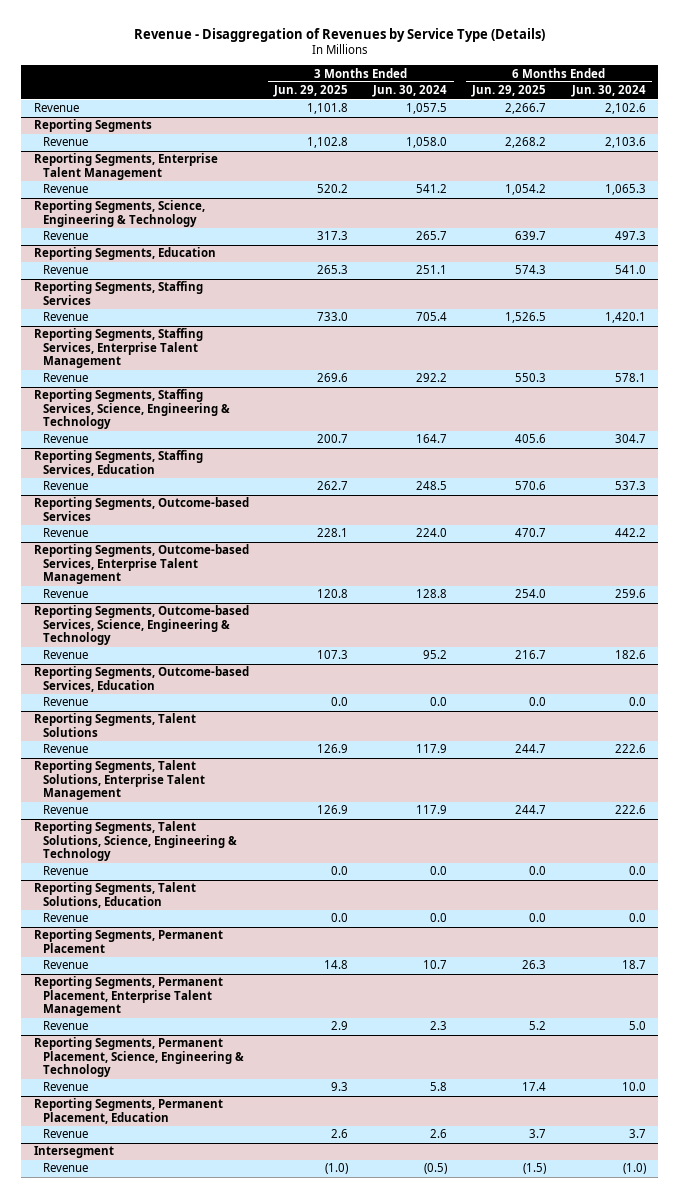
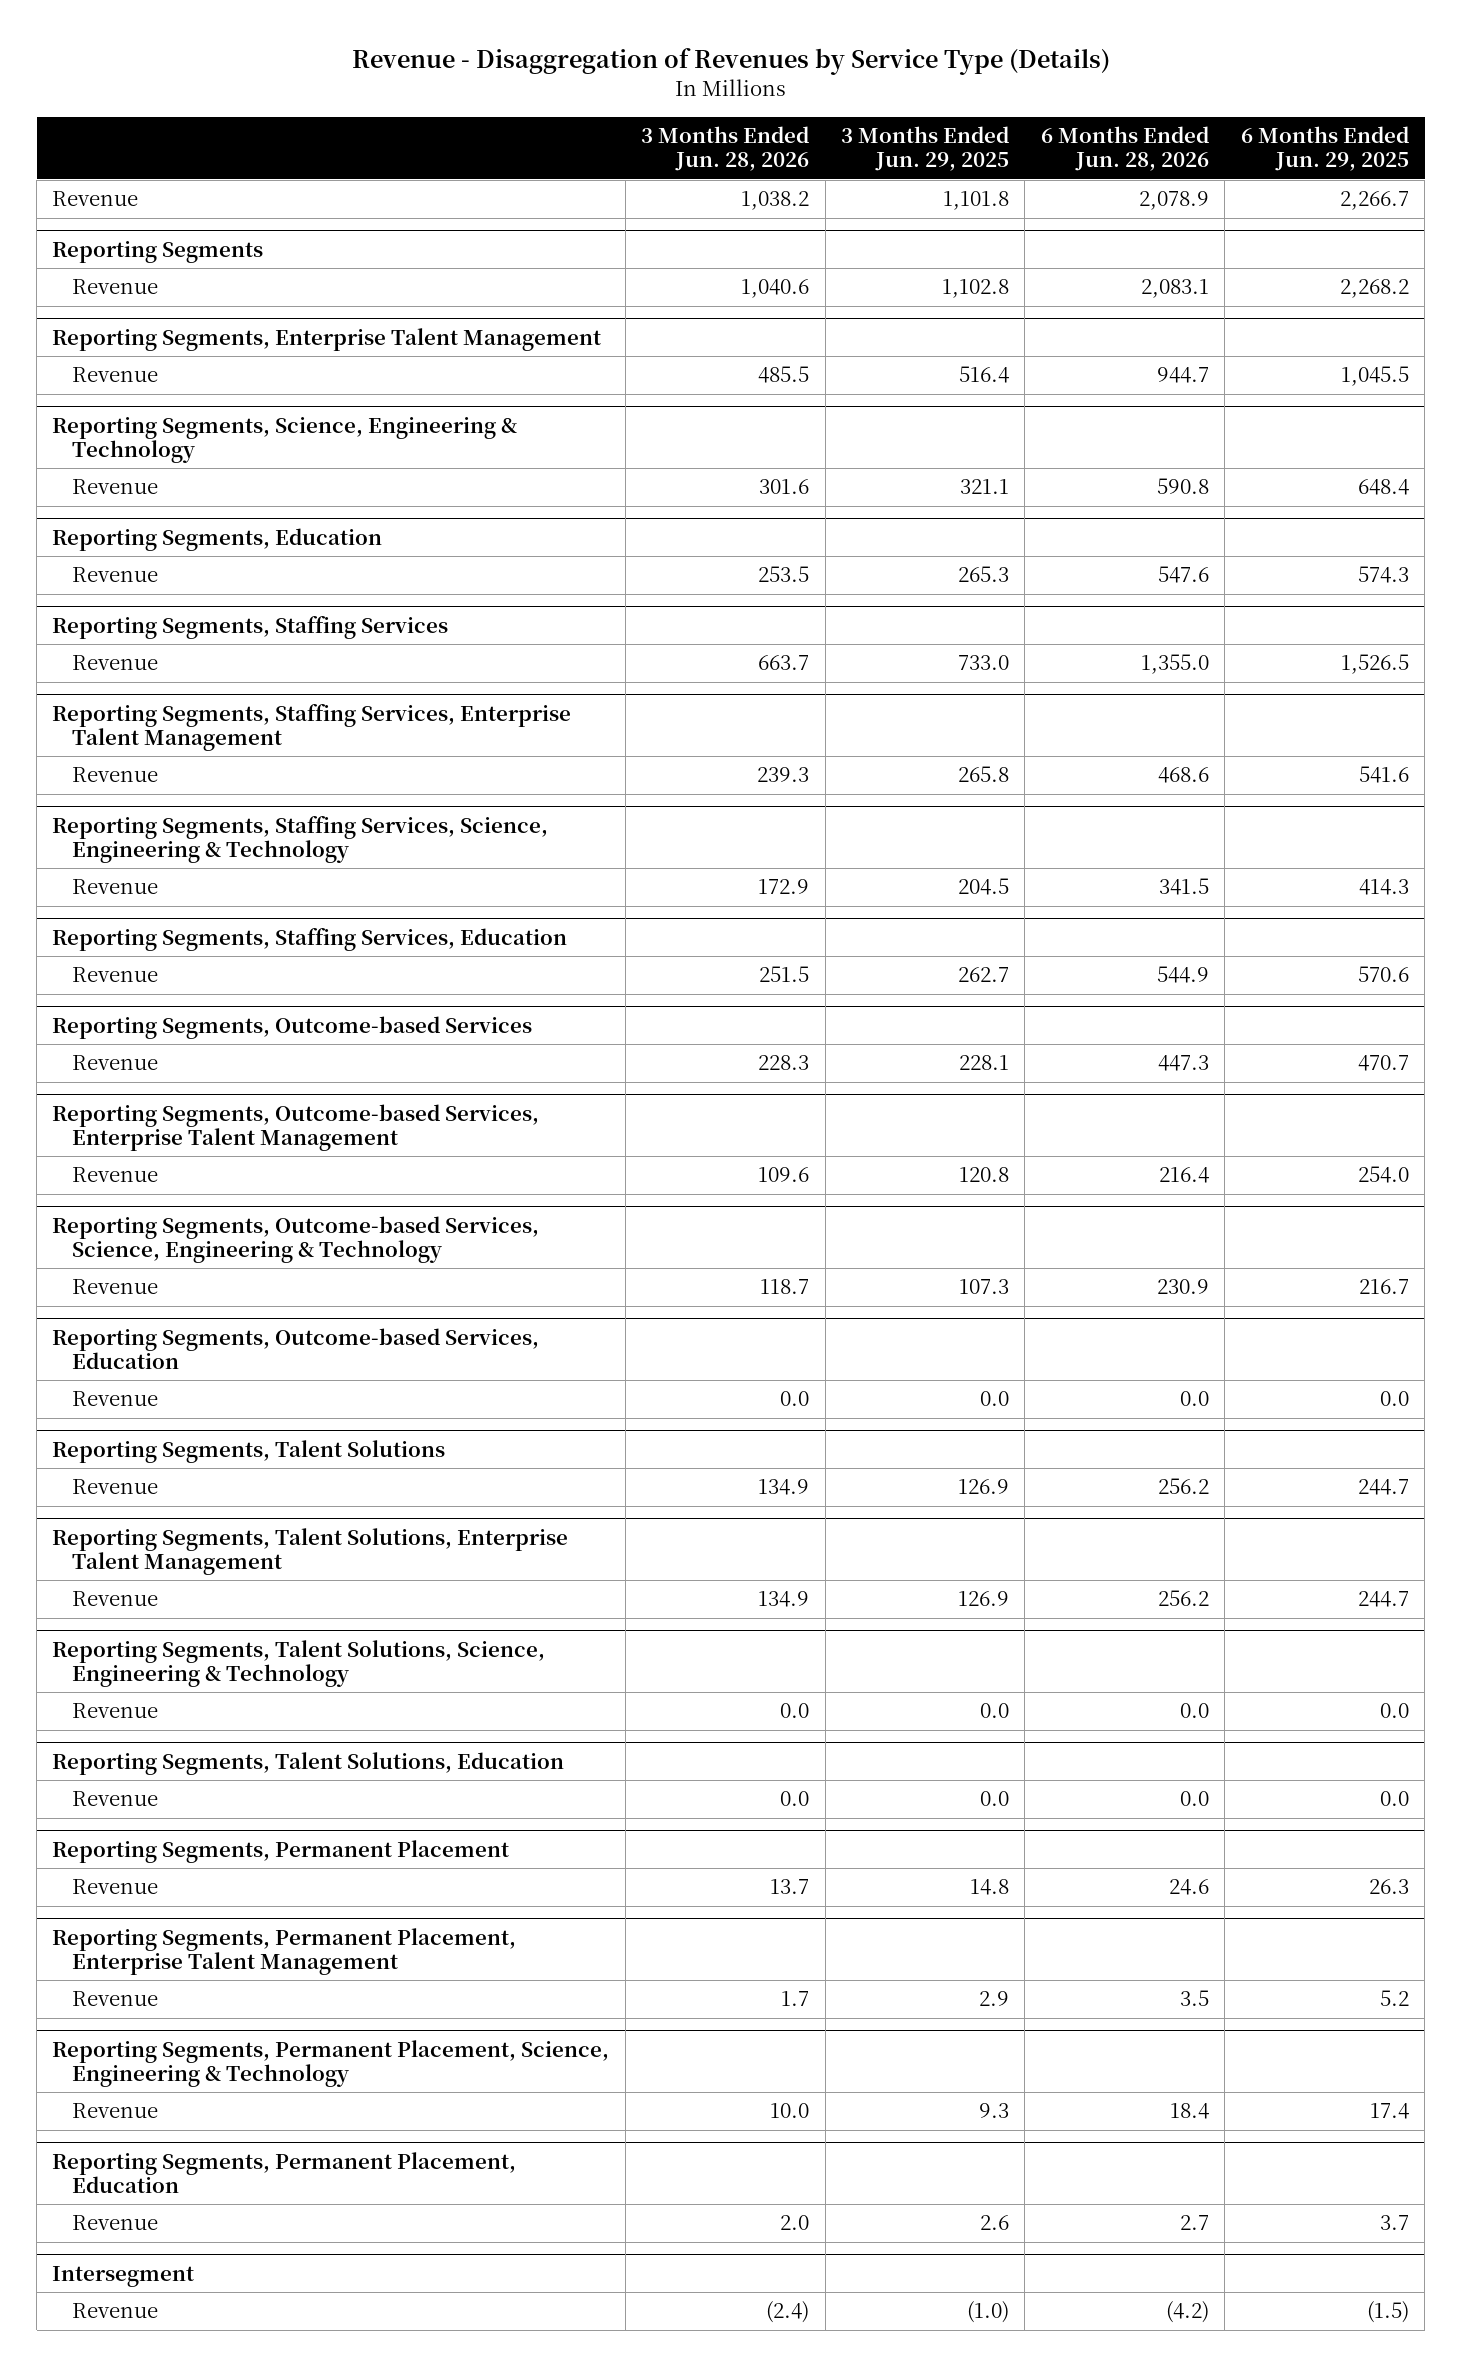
[372,85,448,98] Jun. 30, 2024 -> none
[570,85,646,98] Jun. 30, 2024 -> none
none -> [641,125,810,172] 3 Months Ended Jun. 28, 2026
none -> [1040,125,1209,172] 6 Months Ended Jun. 28, 2026
[316,184,348,194] 520.2 -> [959,366,1010,384] 516.4
[505,184,547,196] 1,054.2 -> [1340,366,1409,387] 1,045.5
[316,231,348,241] 317.3 -> [960,479,1010,495] 321.1
[515,231,547,241] 639.7 -> [1357,479,1409,496] 648.4
[316,373,348,383] 269.6 -> [958,766,1010,783] 265.8
[515,373,547,383] 550.3 -> [1358,766,1409,784] 541.6
[316,434,348,444] 200.7 -> [958,878,1010,896] 204.5
[515,434,547,444] 405.6 -> [1358,879,1409,896] 414.3

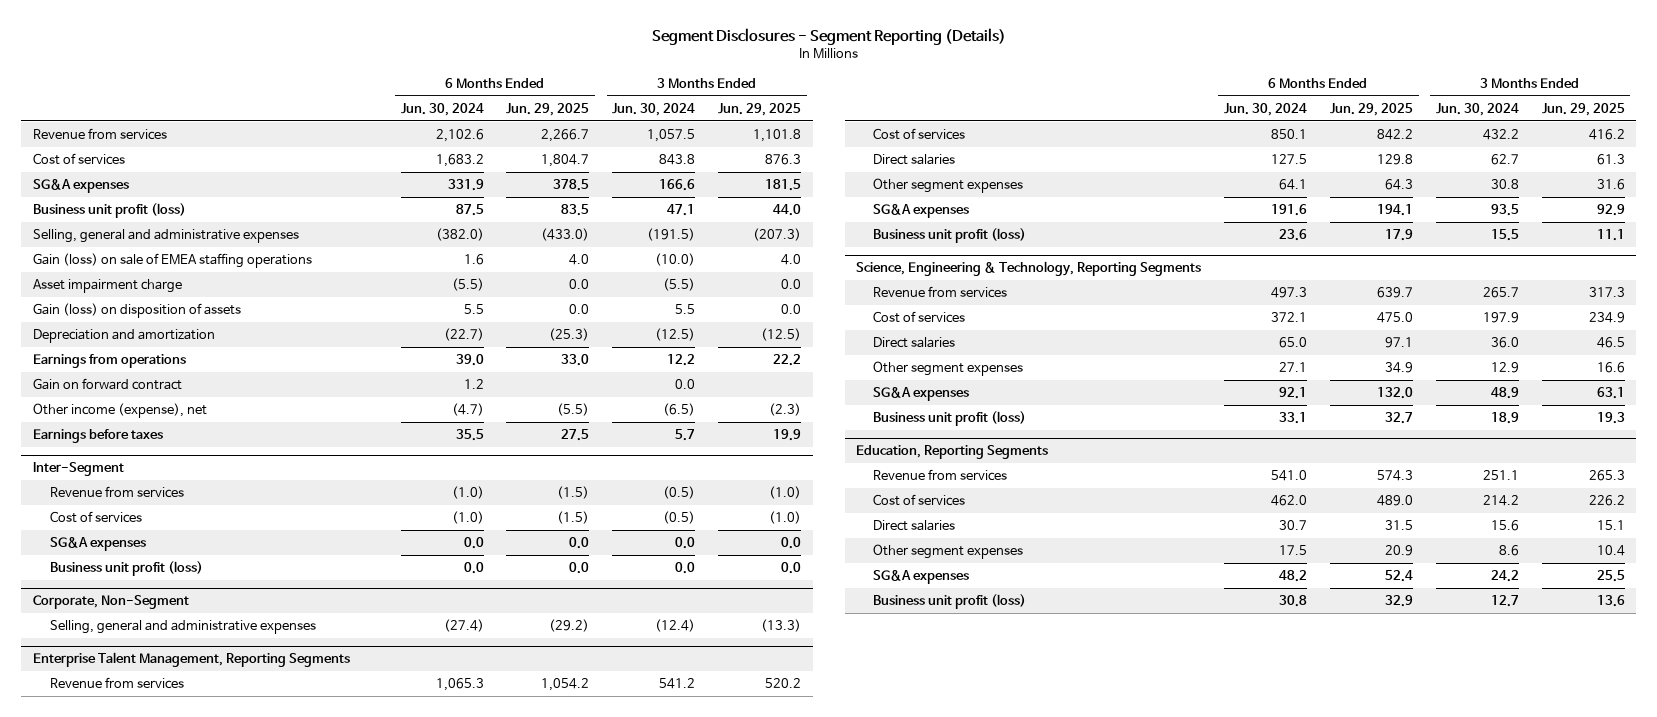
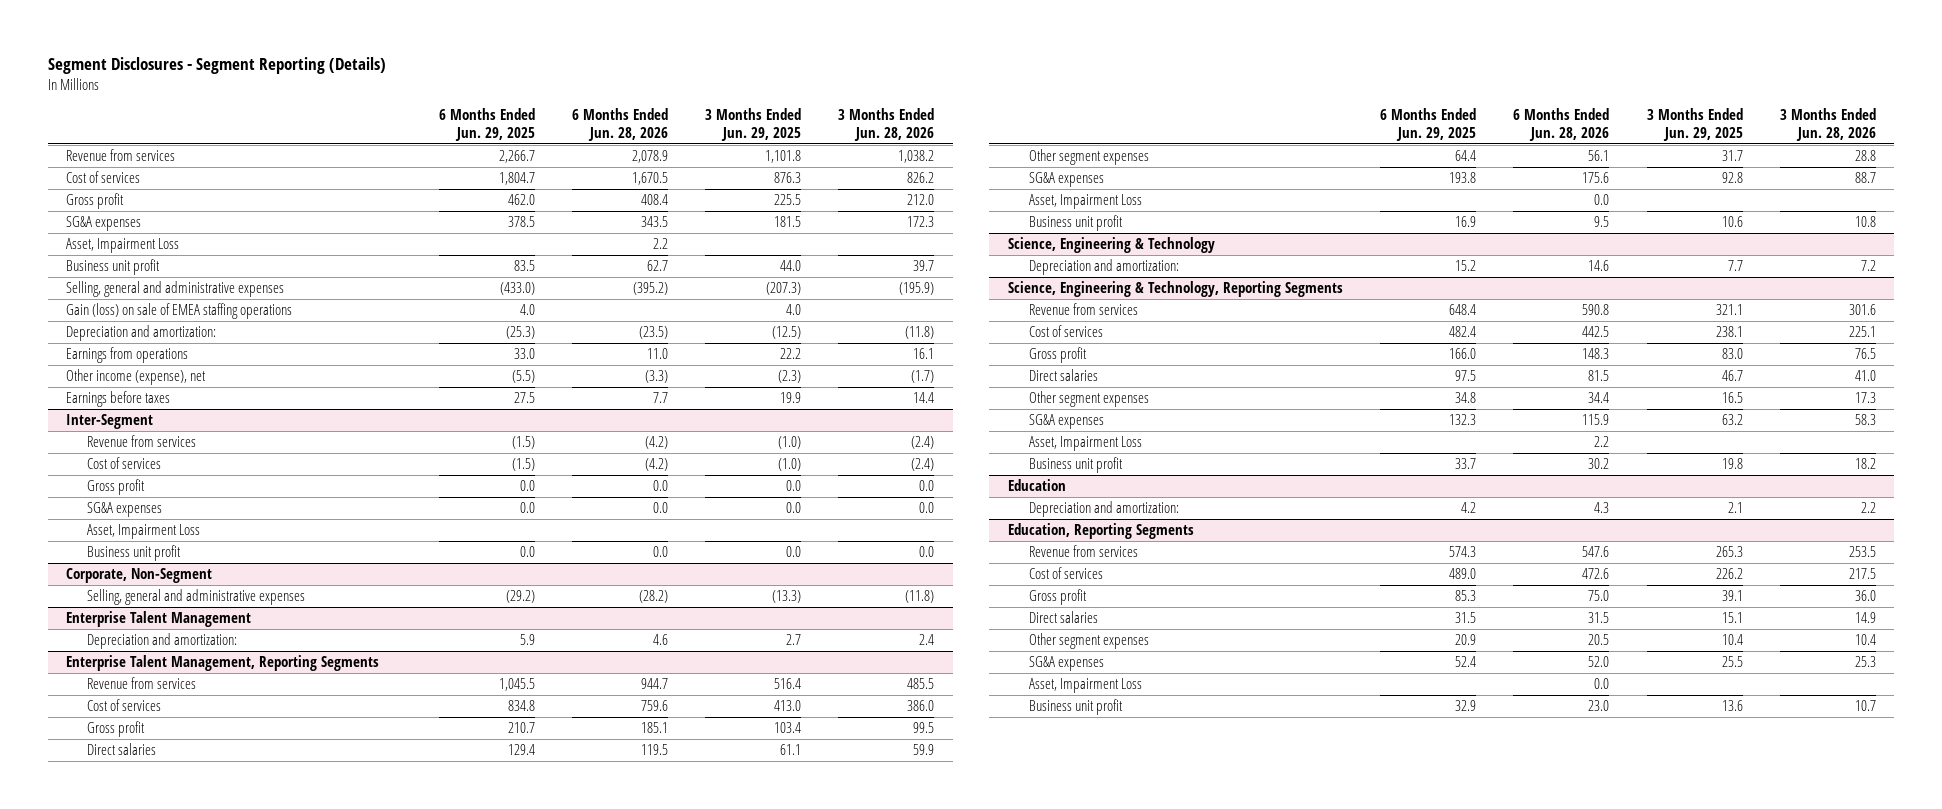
[400,102,484,116] Jun. 30, 2024 -> none
[612,102,696,116] Jun. 30, 2024 -> none
none -> [571,108,668,141] 6 Months Ended Jun. 28, 2026
none -> [838,108,935,141] 3 Months Ended Jun. 28, 2026
none -> [66,193,125,210] Gross profit
none -> [66,238,180,254] Asset, Impairment Loss
[32,203,186,219] Business unit profit (loss) -> [66,259,161,276] Business unit profit
[32,279,182,294] Asset impairment charge -> none
[32,303,241,319] Gain (loss) on disposition of assets -> none
[32,329,215,344] Depreciation and amortization -> [66,325,217,342] Depreciation and amortization:
[32,378,182,391] Gain on forward contract -> none
none -> [87,479,146,496] Gross profit
none -> [87,524,201,540] Asset, Impairment Loss
[49,561,203,577] Business unit profit (loss) -> [87,545,182,562] Business unit profit
none -> [66,611,252,628] Enterprise Talent Management
none -> [87,633,238,650] Depreciation and amortization:
[541,678,590,692] 1,054.2 -> [498,678,535,692] 1,045.5
[765,678,802,689] 520.2 -> [774,678,802,690] 516.4
[1376,129,1413,141] 842.2 -> [507,700,535,712] 834.8
[1588,129,1625,141] 416.2 -> [774,700,802,712] 413.0
none -> [87,721,146,738] Gross profit
[1376,154,1413,166] 129.8 -> [507,744,535,756] 129.4
[1596,154,1625,166] 61.3 -> [780,744,802,756] 61.1
[1384,179,1413,191] 64.3 -> [1454,150,1476,162] 64.4
[1596,179,1625,191] 31.6 -> [1721,150,1743,162] 31.7
[1376,204,1413,217] 194.1 -> [1448,172,1476,184] 193.8
[1596,204,1625,217] 92.9 -> [1721,172,1743,184] 92.8
none -> [1028,194,1142,210] Asset, Impairment Loss
[873,228,1027,244] Business unit profit (loss) -> [1028,215,1123,232] Business unit profit
[1384,229,1413,242] 17.9 -> [1454,216,1476,228] 16.9
[1596,229,1625,242] 11.1 -> [1721,216,1743,228] 10.6
none -> [1007,237,1215,254] Science, Engineering & Technology
none -> [1028,259,1179,276] Depreciation and amortization:
[1376,287,1413,299] 639.7 -> [1448,304,1476,316] 648.4
[1588,287,1625,298] 317.3 -> [1715,304,1743,316] 321.1
[1376,312,1413,324] 475.0 -> [1448,326,1476,338] 482.4
[1588,312,1625,324] 234.9 -> [1715,326,1743,338] 238.1
none -> [1028,347,1087,364] Gross profit
[1384,337,1413,349] 97.1 -> [1454,370,1476,382] 97.5
[1596,337,1625,349] 46.5 -> [1721,370,1743,382] 46.7
[1384,362,1413,374] 34.9 -> [1454,392,1476,404] 34.8
[1596,362,1625,374] 16.6 -> [1721,392,1743,404] 16.5
[1376,387,1413,400] 132.0 -> [1448,414,1476,426] 132.3
[1596,387,1625,400] 63.1 -> [1721,414,1743,426] 63.2
none -> [1028,436,1142,452] Asset, Impairment Loss
[873,411,1027,427] Business unit profit (loss) -> [1028,457,1123,474] Business unit profit
[1384,412,1413,425] 32.7 -> [1454,458,1476,470] 33.7
[1596,412,1625,425] 19.3 -> [1721,458,1743,470] 19.8
none -> [1007,479,1066,492] Education
none -> [1028,501,1179,518] Depreciation and amortization:
none -> [1028,589,1087,606] Gross profit
none -> [1028,678,1142,694] Asset, Impairment Loss
[873,594,1027,610] Business unit profit (loss) -> [1028,699,1123,716] Business unit profit

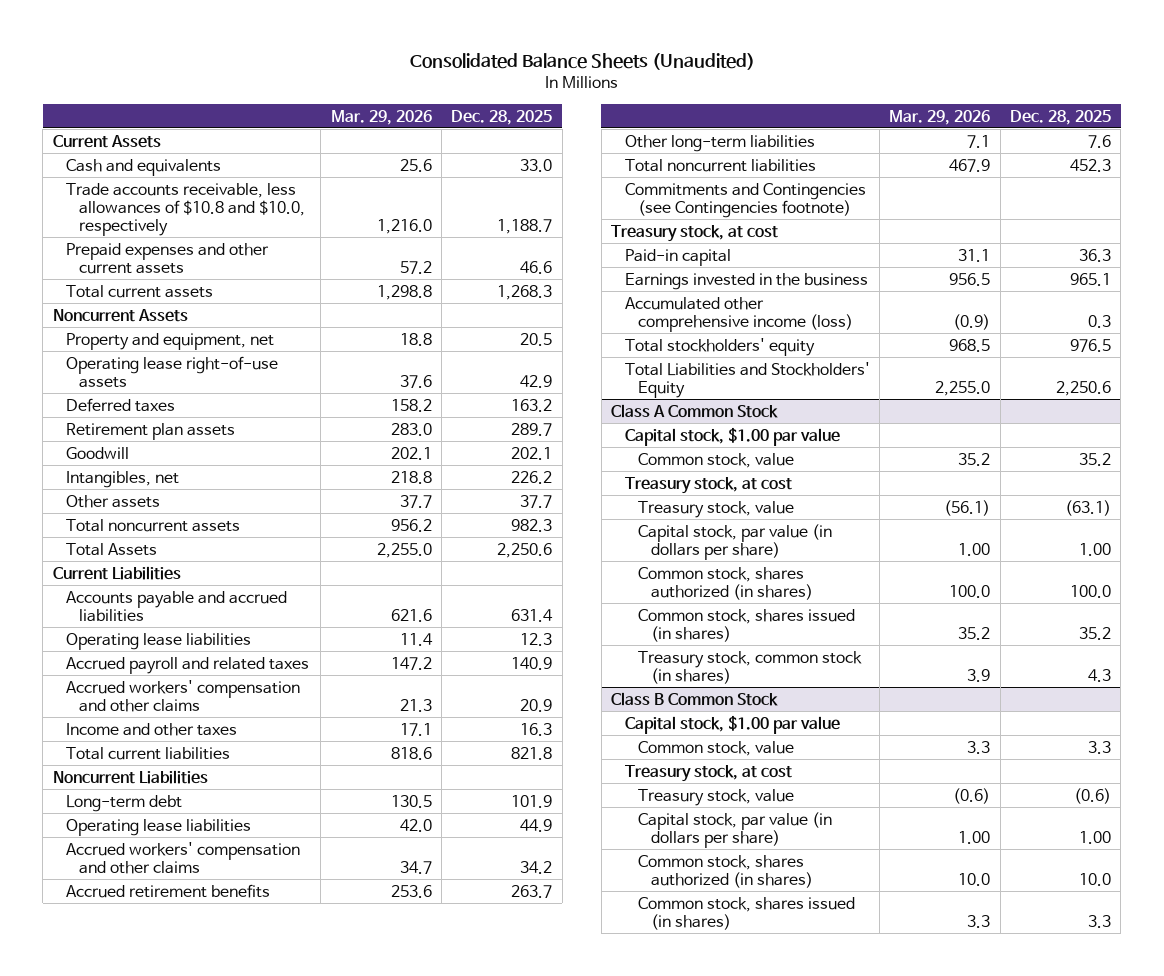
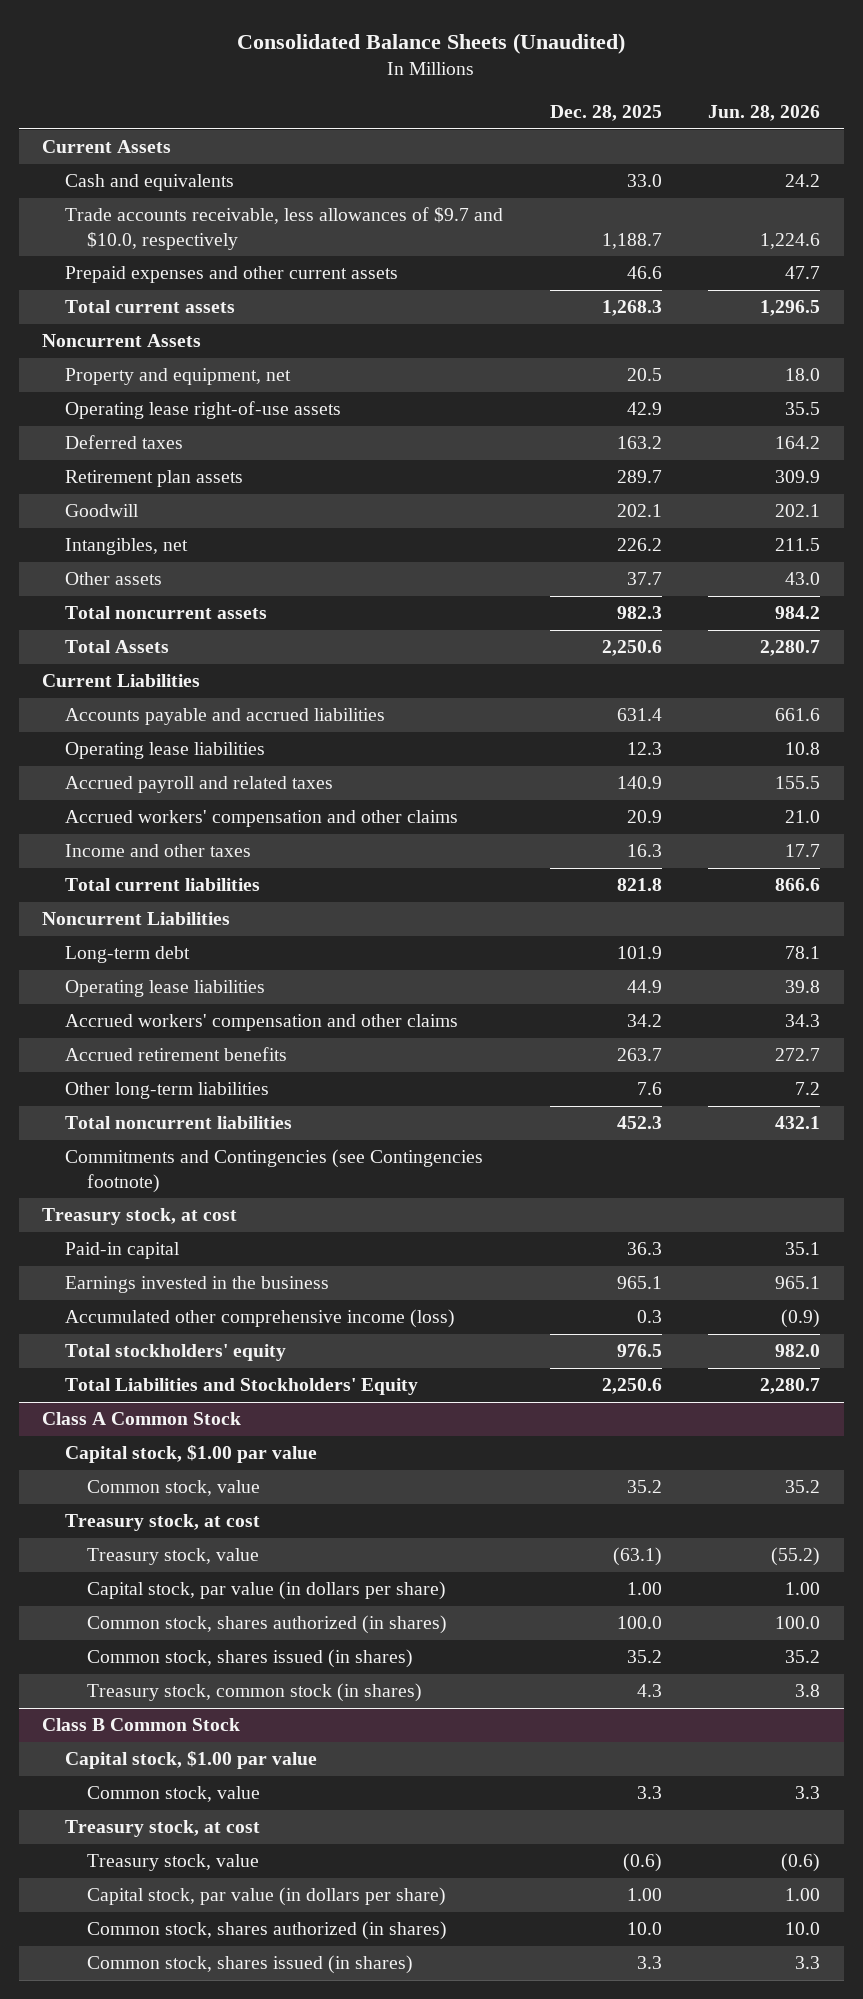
[330,109,432,125] Mar. 29, 2026 -> none
none -> [708,104,821,121] Jun. 28, 2026
[66,182,306,236] Trade accounts receivable, less allowances of $10.8 and $10.0, respectively -> [64,207,503,250] Trade accounts receivable, less allowances of $9.7 and $10.0, respectively

